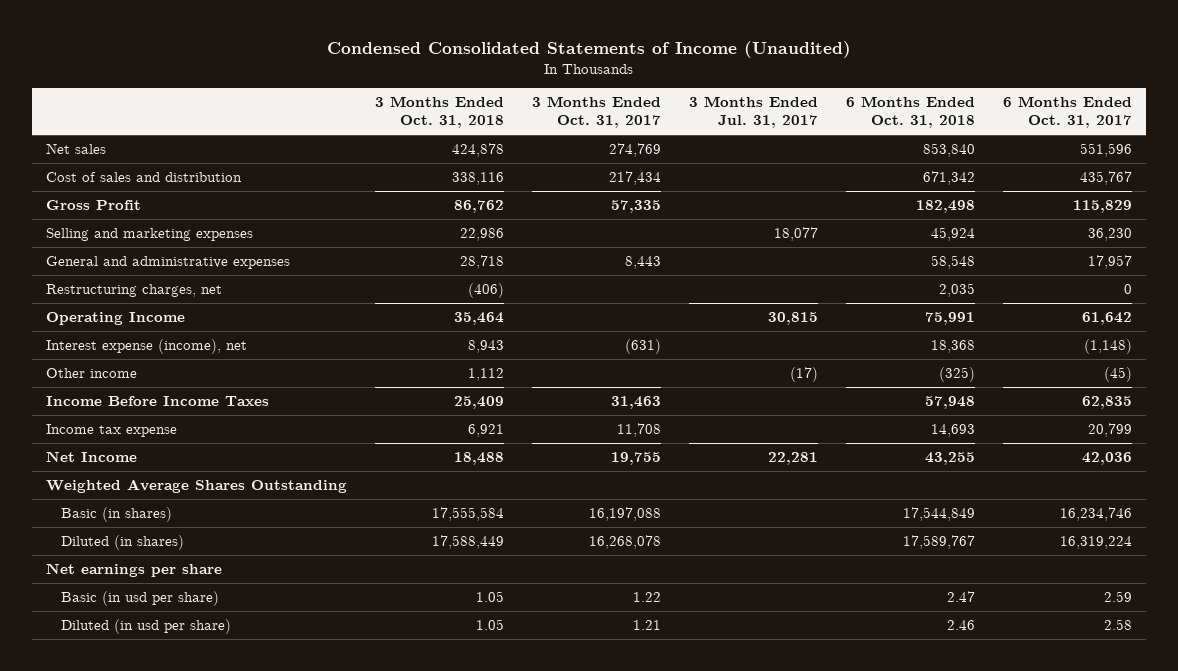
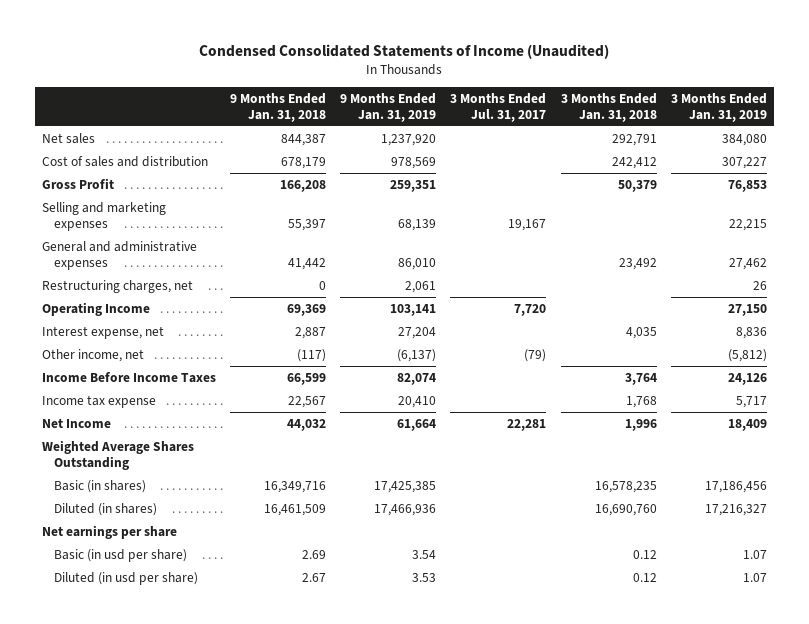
[375,95,505,129] 3 Months Ended Oct. 31, 2018 -> none
[532,95,662,129] 3 Months Ended Oct. 31, 2017 -> none
[846,95,976,129] 6 Months Ended Oct. 31, 2018 -> none
[1003,95,1133,129] 6 Months Ended Oct. 31, 2017 -> none
none -> [230,93,327,122] 9 Months Ended Jan. 31, 2018
none -> [340,93,437,122] 9 Months Ended Jan. 31, 2019
none -> [560,93,657,122] 3 Months Ended Jan. 31, 2018
none -> [670,93,767,122] 3 Months Ended Jan. 31, 2019
[774,226,819,241] 18,077 -> [508,218,547,231] 19,167
[768,311,819,325] 30,815 -> [514,304,547,317] 7,720
[45,338,247,354] Interest expense (income), net -> [42,326,165,340] Interest expense, net
[45,367,137,378] Other income -> [42,349,145,363] Other income, net
[790,366,819,382] (17) -> [524,349,547,363] (79)

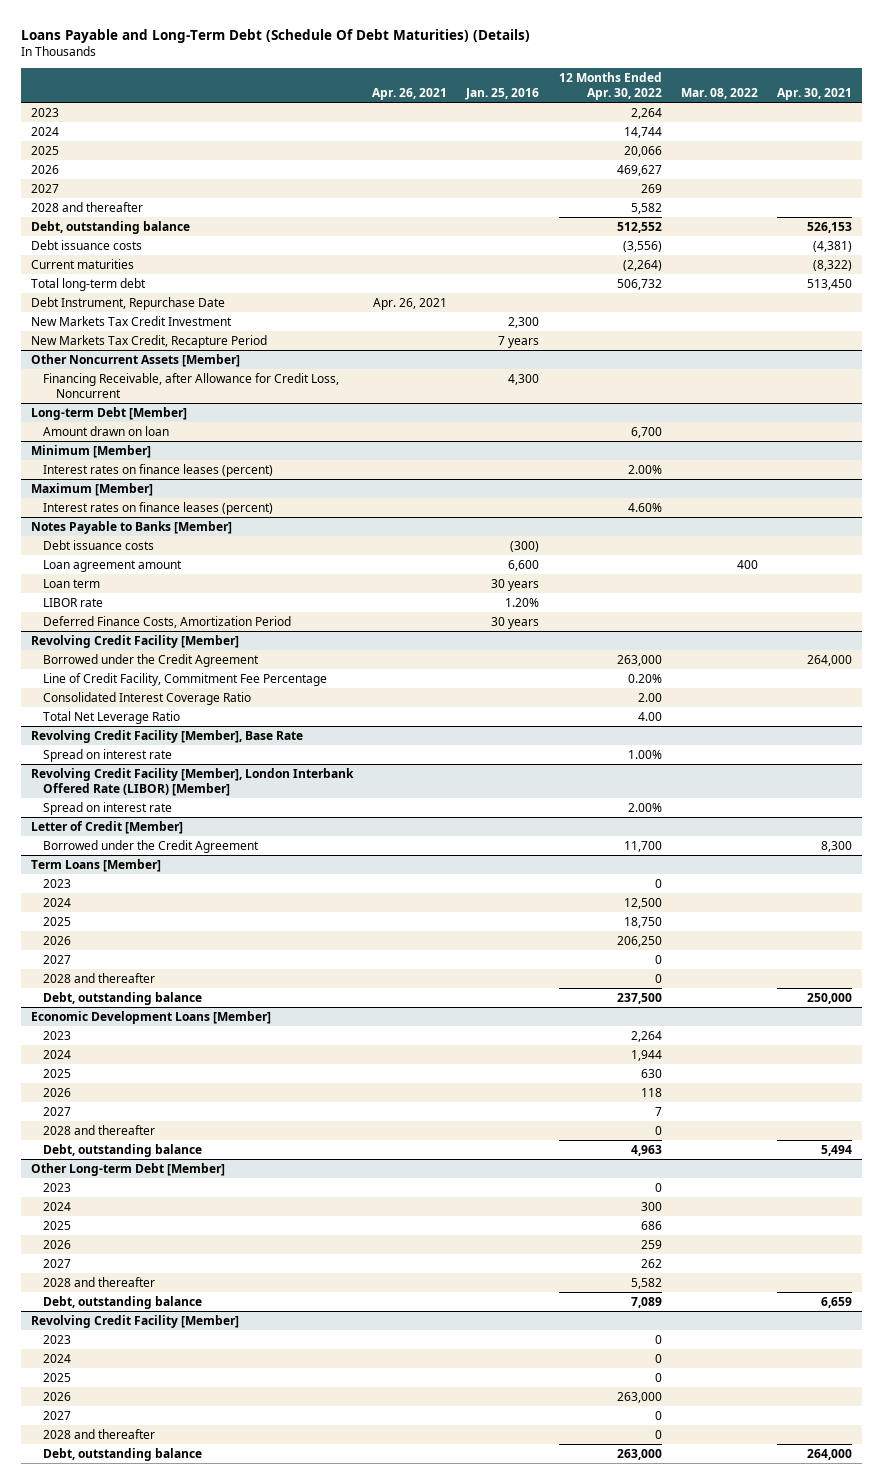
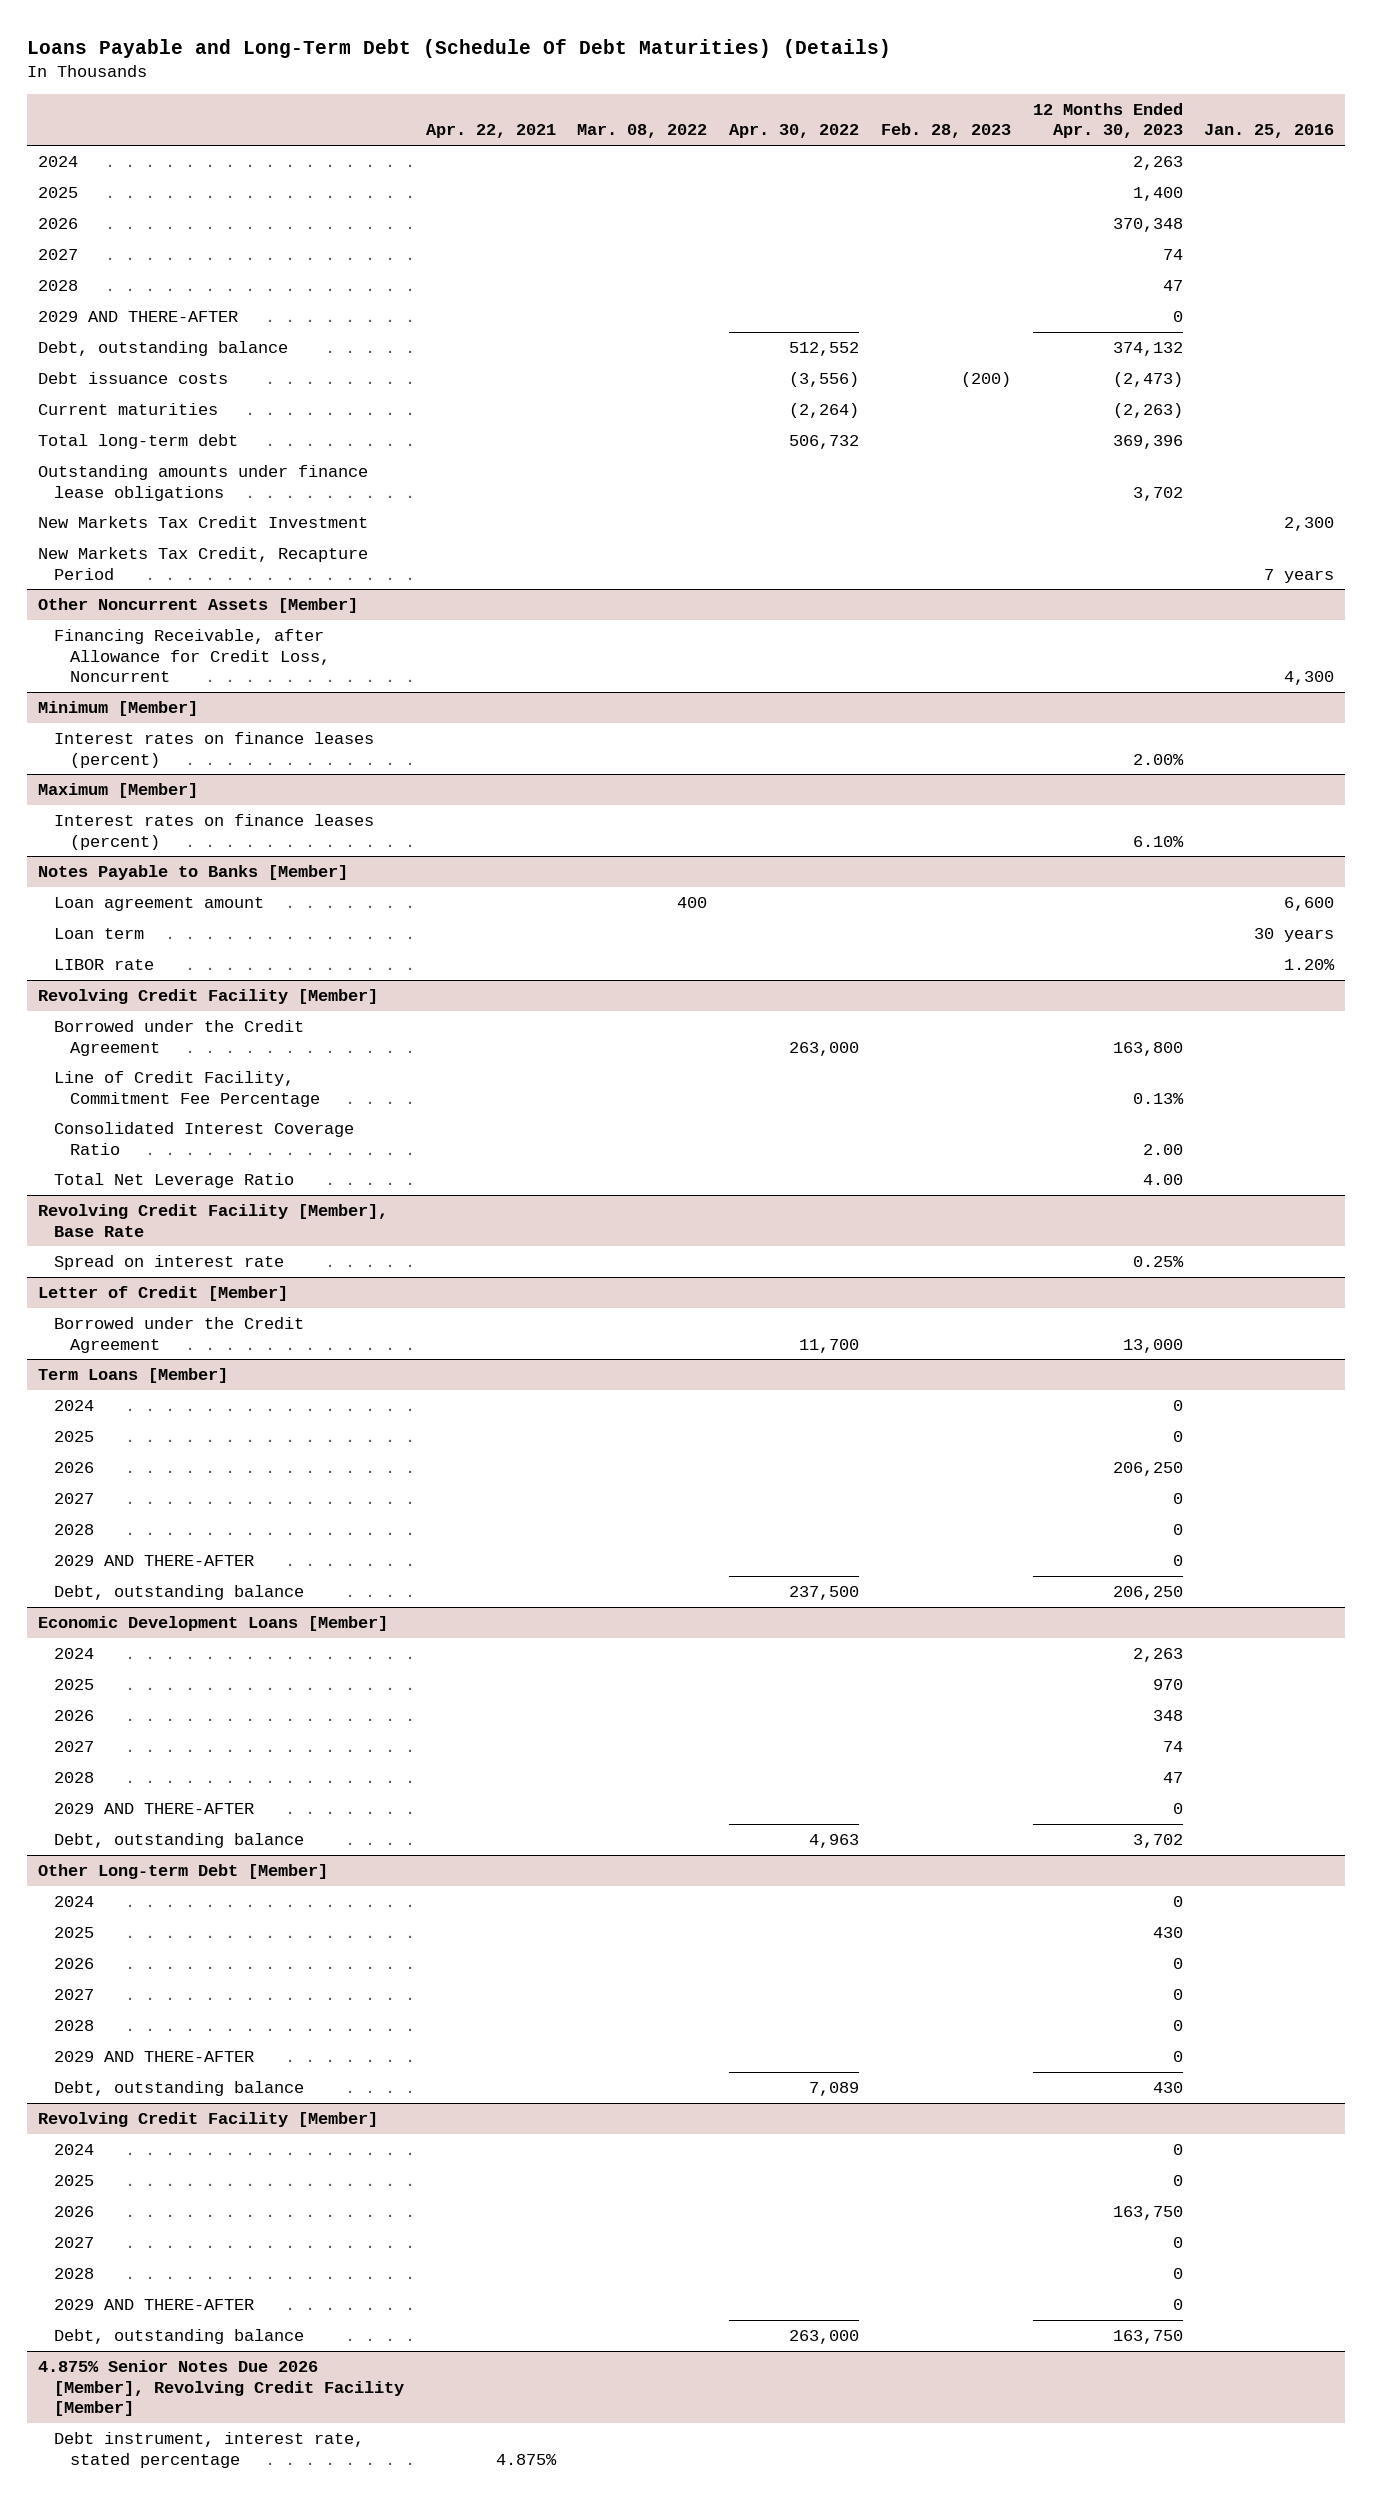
[372,87,448,100] Apr. 26, 2021 -> none
[558,71,662,100] 12 Months Ended Apr. 30, 2022 -> none
[777,87,853,100] Apr. 30, 2021 -> none
none -> [425,124,556,139] Apr. 22, 2021
none -> [729,124,860,139] Apr. 30, 2022
none -> [880,123,1011,139] Feb. 28, 2023
none -> [1032,102,1183,139] 12 Months Ended Apr. 30, 2023
[30,107,59,117] 2023 -> none
none -> [38,279,79,291] 2028
[30,201,143,212] 2028 and thereafter -> [38,310,239,322] 2029 AND THERE-AFTER
[30,296,225,310] Debt Instrument, Repurchase Date -> none
none -> [38,464,369,501] Outstanding amounts under finance lease obligations
[30,406,187,420] Long-term Debt [Member] -> none
[43,425,170,436] Amount drawn on loan -> none
[43,539,155,550] Debt issuance costs -> none
[43,615,292,628] Deferred Finance Costs, Amortization Period -> none
[30,767,354,797] Revolving Credit Facility [Member], London Interbank Offered Rate (LIBOR) [Member] -> none
[43,801,173,815] Spread on interest rate -> none
[43,878,72,888] 2023 -> none
none -> [53,1523,94,1535] 2028
[43,972,156,983] 2028 and thereafter -> [53,1554,254,1566] 2029 AND THERE-AFTER
[43,1030,72,1040] 2023 -> none
none -> [53,1771,94,1783] 2028
[43,1124,156,1135] 2028 and thereafter -> [53,1802,254,1814] 2029 AND THERE-AFTER
[43,1182,72,1192] 2023 -> none
none -> [53,2019,94,2031] 2028
[43,1276,156,1287] 2028 and thereafter -> [53,2050,254,2062] 2029 AND THERE-AFTER
[43,1334,72,1344] 2023 -> none
none -> [53,2267,94,2279] 2028
[43,1428,156,1439] 2028 and thereafter -> [53,2298,254,2310] 2029 AND THERE-AFTER
none -> [38,2359,404,2417] 4.875% Senior Notes Due 2026 [Member], Revolving Credit Facility [Member]
none -> [53,2431,364,2468] Debt instrument, interest rate, stated percentage

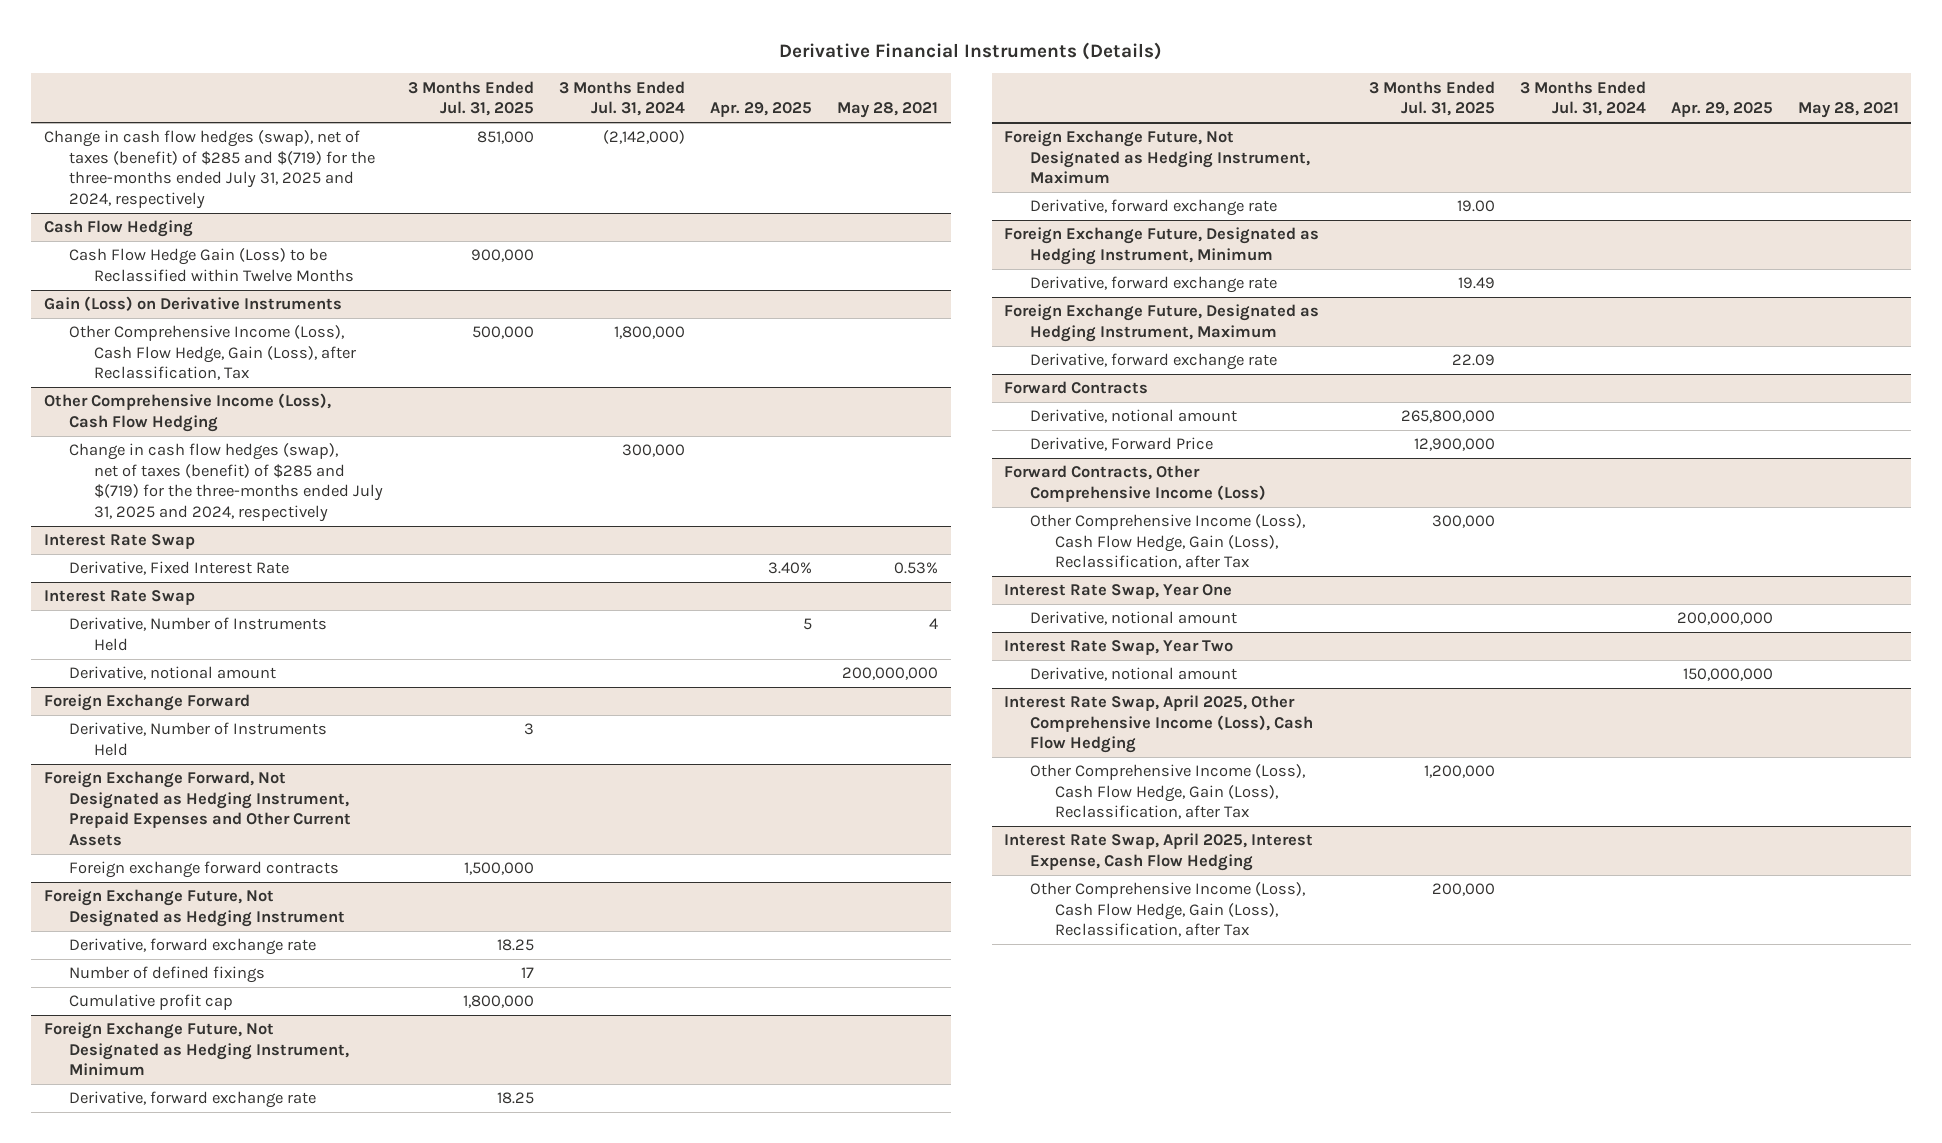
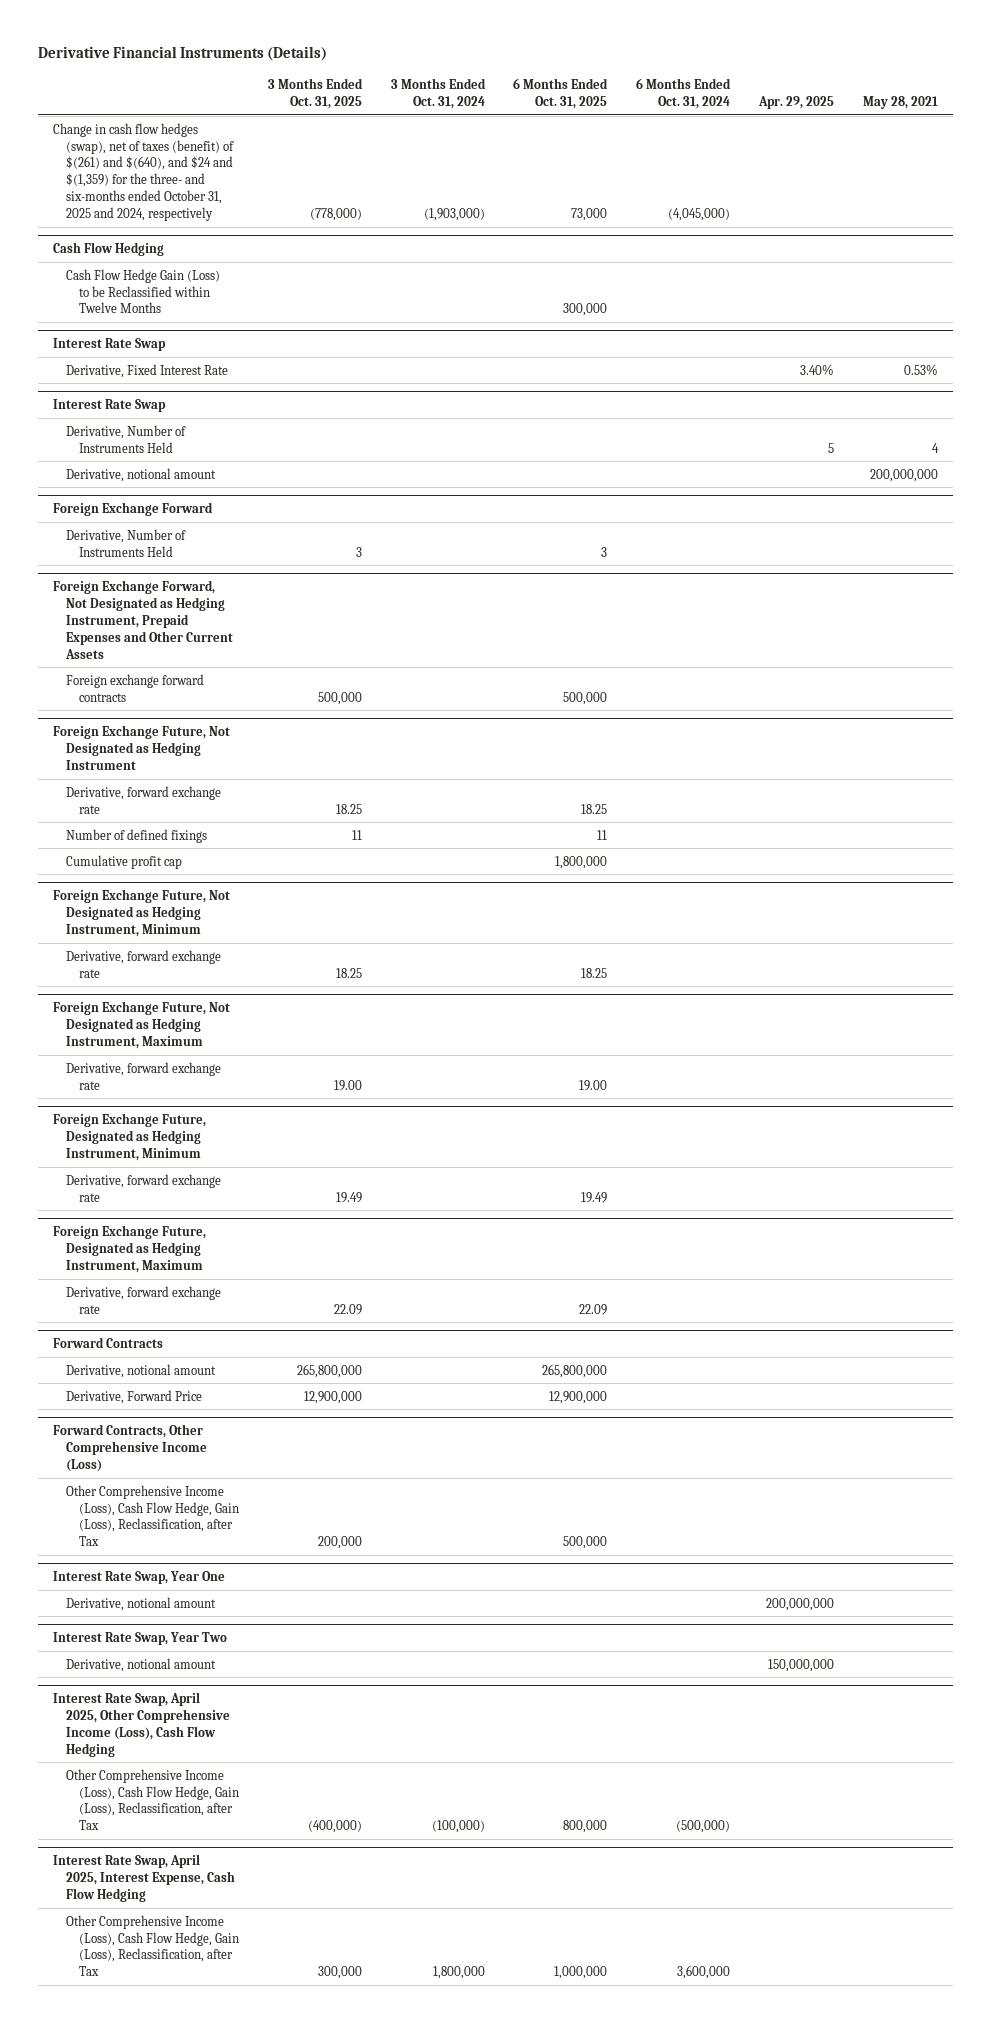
[407,80,534,117] 3 Months Ended Jul. 31, 2025 -> none
[558,80,685,117] 3 Months Ended Jul. 31, 2024 -> none
none -> [267,78,363,110] 3 Months Ended Oct. 31, 2025
none -> [390,78,486,110] 3 Months Ended Oct. 31, 2024
none -> [513,78,609,110] 6 Months Ended Oct. 31, 2025
none -> [636,78,732,110] 6 Months Ended Oct. 31, 2024
[43,130,375,210] Change in cash flow hedges (swap), net of taxes (benefit) of $285 and $(719) for the three-months ended July 31, 2025 and 2024, respectively -> [52,122,234,222] Change in cash flow hedges (swap), net of taxes (benefit) of $(261) and $(640), and $24 and $(1,359) for the three- and six-months ended October 31, 2025 and 2024, respectively
[43,296,342,312] Gain (Loss) on Derivative Instruments -> none
[68,325,356,381] Other Comprehensive Income (Loss), Cash Flow Hedge, Gain (Loss), after Reclassification, Tax -> none
[43,393,331,432] Other Comprehensive Income (Loss), Cash Flow Hedging -> none
[68,443,383,523] Change in cash flow hedges (swap), net of taxes (benefit) of $285 and $(719) for the three-months ended July 31, 2025 and 2024, respectively -> none

